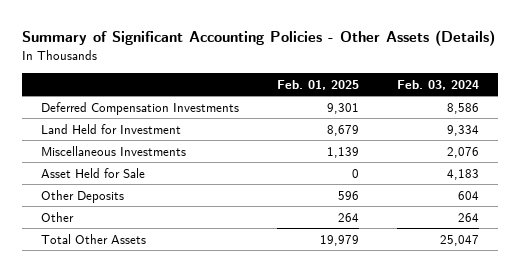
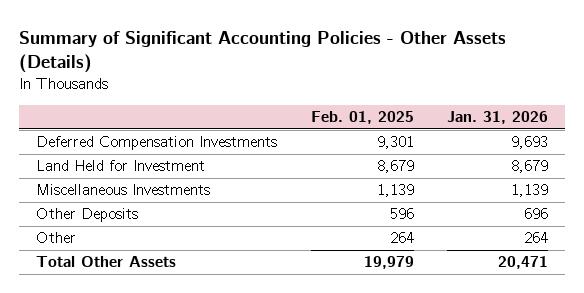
[397,79,480,90] Feb. 03, 2024 -> none
none -> [447,111,549,125] Jan. 31, 2026
[40,167,145,178] Asset Held for Sale -> none

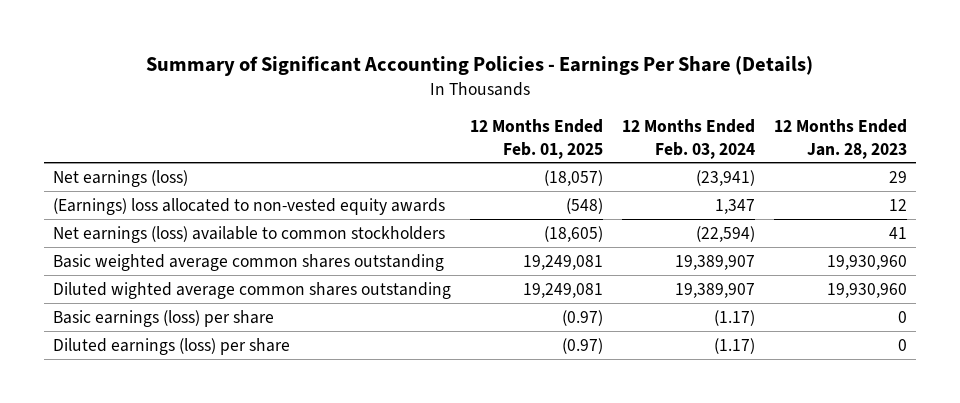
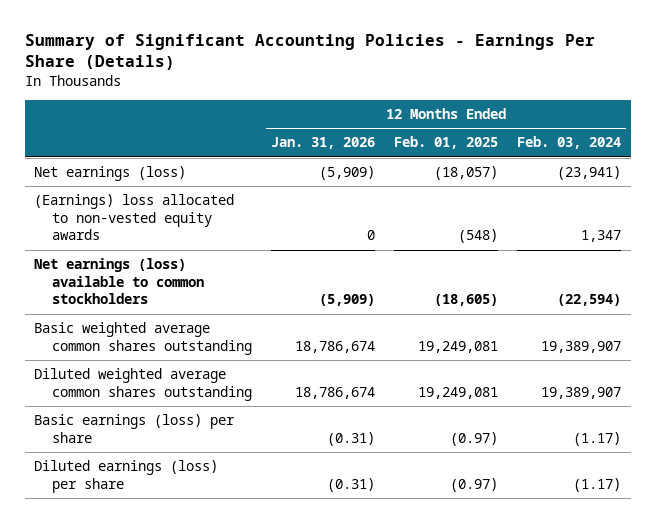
[773,119,907,159] 12 Months Ended Jan. 28, 2023 -> none
none -> [270,137,375,150] Jan. 31, 2026
[52,281,451,299] Diluted wighted average common shares outstanding -> [34,368,252,401] Diluted weighted average common shares outstanding

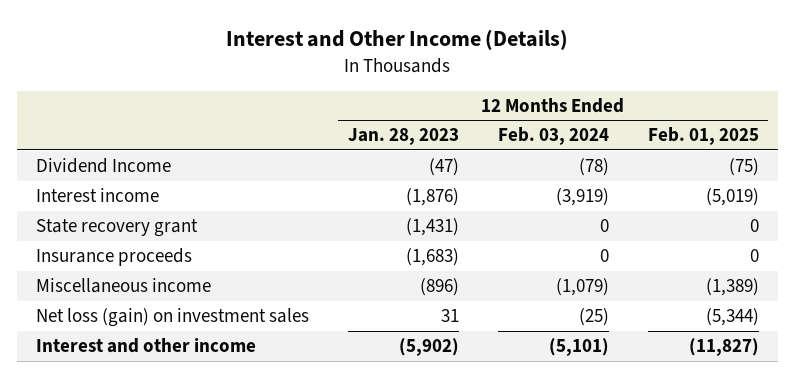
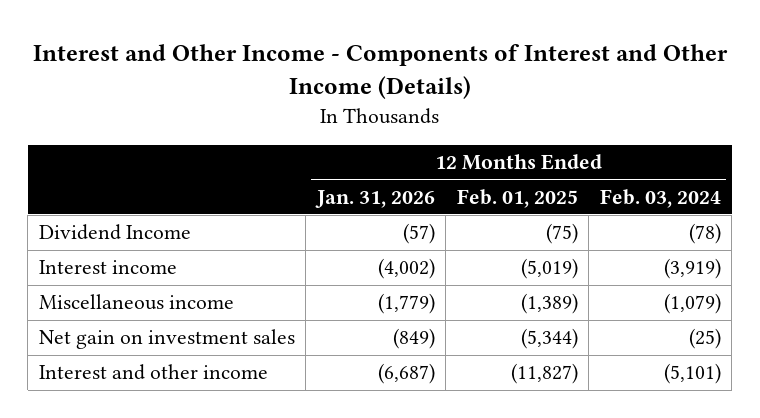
[226,29,569,51] Interest and Other Income (Details) -> [32,44,728,100] Interest and Other Income - Components of Interest and Other Income (Details)
[347,128,459,146] Jan. 28, 2023 -> none
none -> [314,189,435,208] Jan. 31, 2026
[36,219,199,238] State recovery grant -> none
[36,248,193,267] Insurance proceeds -> none
[36,308,310,328] Net loss (gain) on investment sales -> [38,329,295,350] Net gain on investment sales

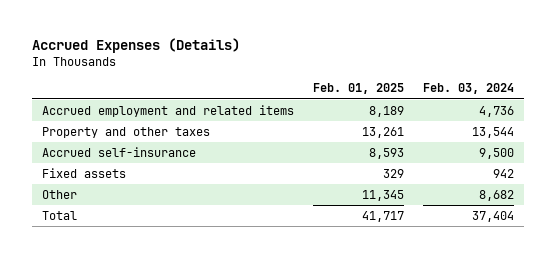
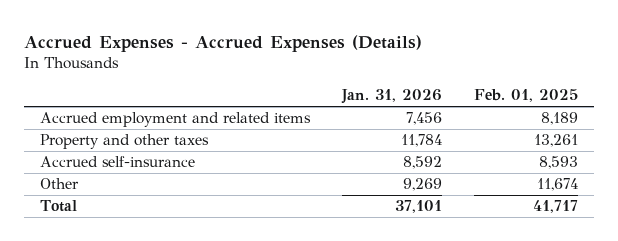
[32,38,241,54] Accrued Expenses (Details) -> [24,34,423,52] Accrued Expenses - Accrued Expenses (Details)
[423,83,515,95] Feb. 03, 2024 -> none
none -> [341,89,443,105] Jan. 31, 2026
[42,167,127,178] Fixed assets -> none
[362,189,405,201] 11,345 -> [537,178,579,192] 11,674

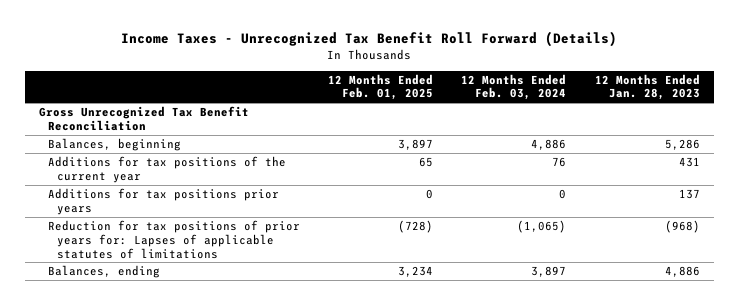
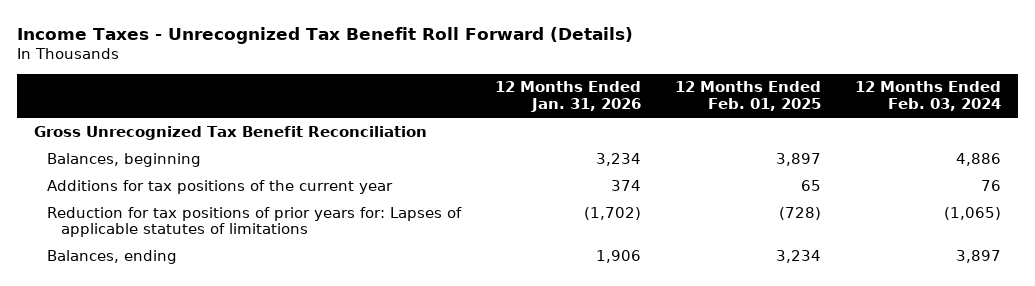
[594,73,700,101] 12 Months Ended Jan. 28, 2023 -> none
none -> [495,81,642,113] 12 Months Ended Jan. 31, 2026
[47,188,279,215] Additions for tax positions prior years -> none

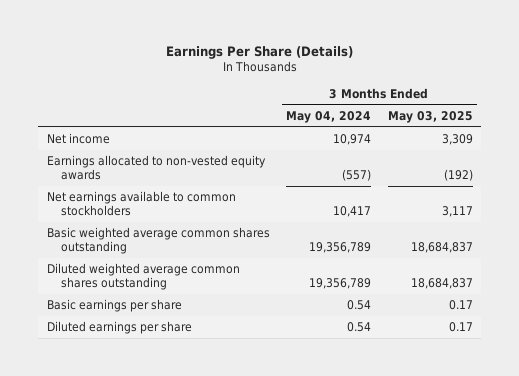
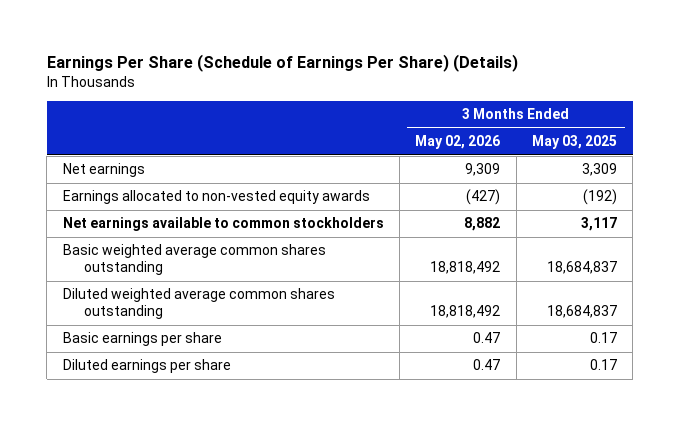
[165,46,353,60] Earnings Per Share (Details) -> [46,54,518,73] Earnings Per Share (Schedule of Earnings Per Share) (Details)
[286,111,372,124] May 04, 2024 -> none
none -> [415,134,501,149] May 02, 2026
[46,133,110,145] Net income -> [62,163,145,178] Net earnings

